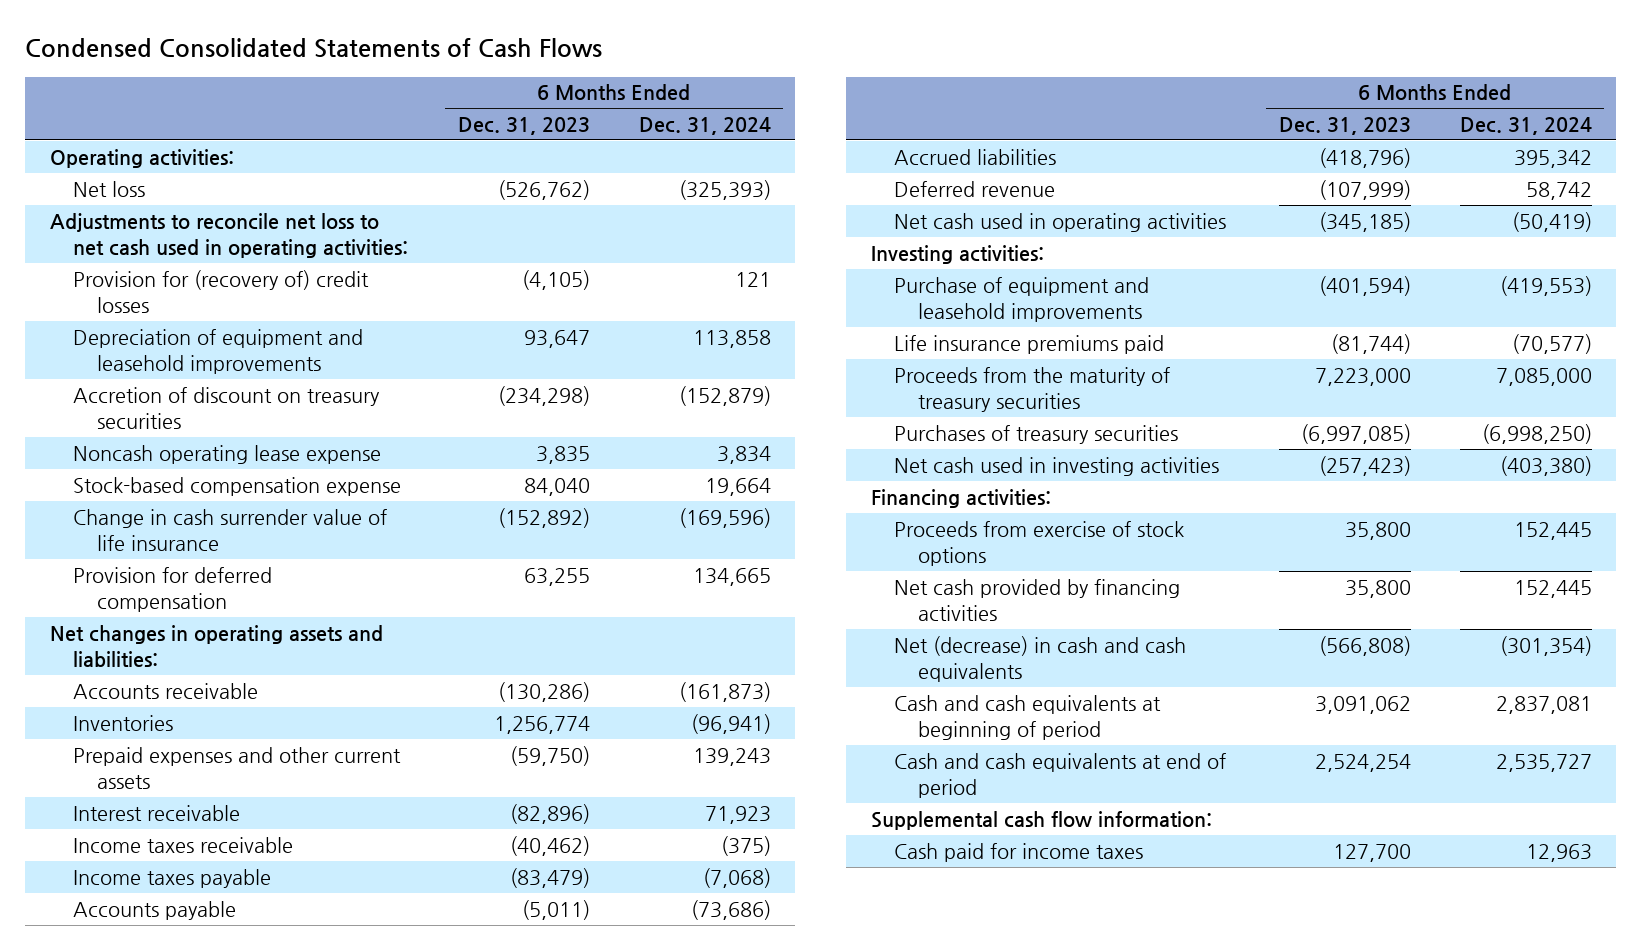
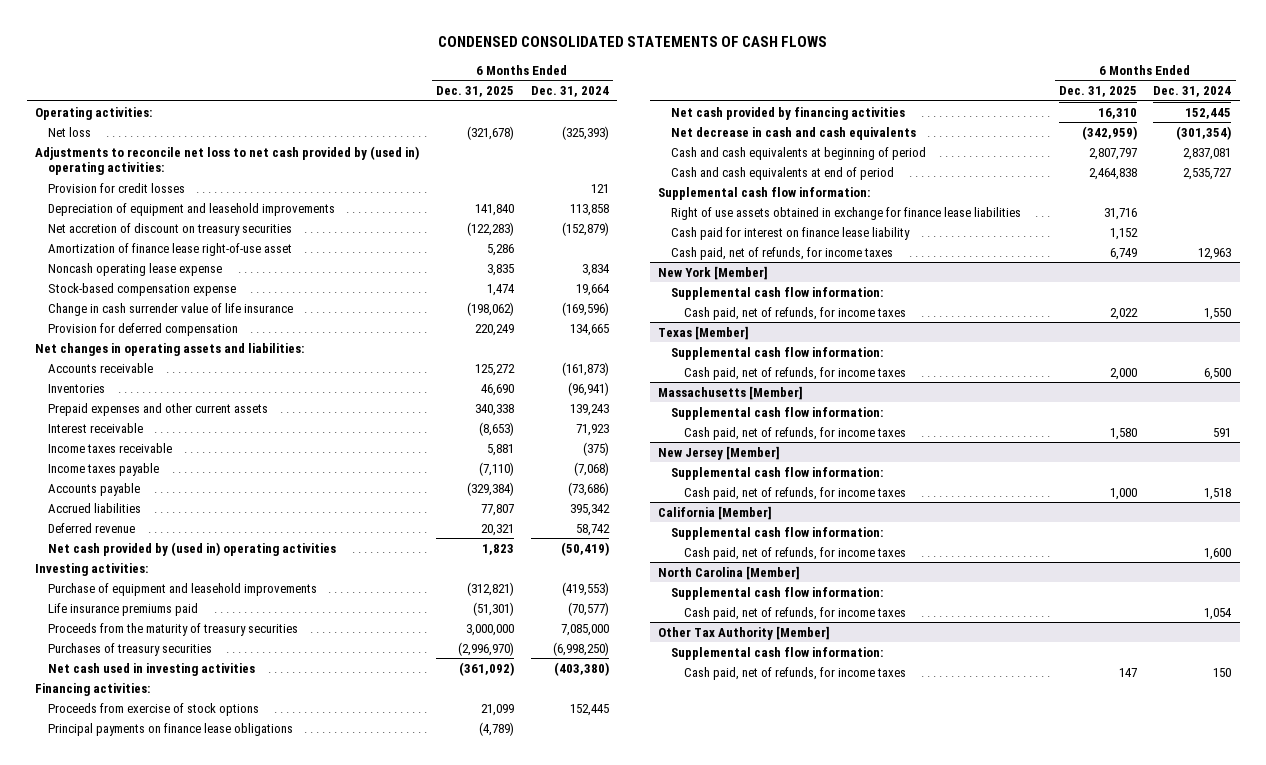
[24,38,602,59] Condensed Consolidated Statements of Cash Flows -> [438,35,828,47] CONDENSED CONSOLIDATED STATEMENTS OF CASH FLOWS
[457,117,590,136] Dec. 31, 2023 -> none
none -> [435,86,514,98] Dec. 31, 2025
[49,212,409,258] Adjustments to reconcile net loss to net cash used in operating activities: -> [34,145,419,176] Adjustments to reconcile net loss to net cash provided by (used in) operating activities:
[73,269,370,313] Provision for (recovery of) credit losses -> [47,182,185,193] Provision for credit losses
[73,386,381,429] Accretion of discount on treasury securities -> [47,222,292,236] Net accretion of discount on treasury securities
none -> [47,242,292,256] Amortization of finance lease right-of-use asset
[894,212,1227,232] Net cash used in operating activities -> [47,541,336,556] Net cash provided by (used in) operating activities
none -> [47,722,293,736] Principal payments on finance lease obligations
[894,635,1187,682] Net (decrease) in cash and cash equivalents -> [670,126,916,140] Net decrease in cash and cash equivalents
none -> [670,206,1021,220] Right of use assets obtained in exchange for finance lease liabilities
none -> [670,226,910,240] Cash paid for interest on finance lease liability
[894,842,1144,862] Cash paid for income taxes -> [670,246,893,260] Cash paid, net of refunds, for income taxes
none -> [657,265,768,280] New York [Member]
none -> [670,286,883,300] Supplemental cash flow information:
none -> [683,306,906,320] Cash paid, net of refunds, for income taxes
none -> [657,325,749,340] Texas [Member]
none -> [670,346,883,360] Supplemental cash flow information:
none -> [683,366,906,380] Cash paid, net of refunds, for income taxes
none -> [657,385,803,400] Massachusetts [Member]
none -> [670,406,883,420] Supplemental cash flow information:
none -> [683,426,906,440] Cash paid, net of refunds, for income taxes
none -> [657,445,780,460] New Jersey [Member]
none -> [670,466,883,480] Supplemental cash flow information:
none -> [683,486,906,500] Cash paid, net of refunds, for income taxes
none -> [657,505,772,520] California [Member]
none -> [670,526,883,540] Supplemental cash flow information:
none -> [683,546,906,560] Cash paid, net of refunds, for income taxes
none -> [657,565,800,580] North Carolina [Member]
none -> [670,586,883,600] Supplemental cash flow information:
none -> [683,606,906,620] Cash paid, net of refunds, for income taxes
none -> [657,625,830,640] Other Tax Authority [Member]
none -> [670,646,883,660] Supplemental cash flow information:
none -> [683,666,906,680] Cash paid, net of refunds, for income taxes

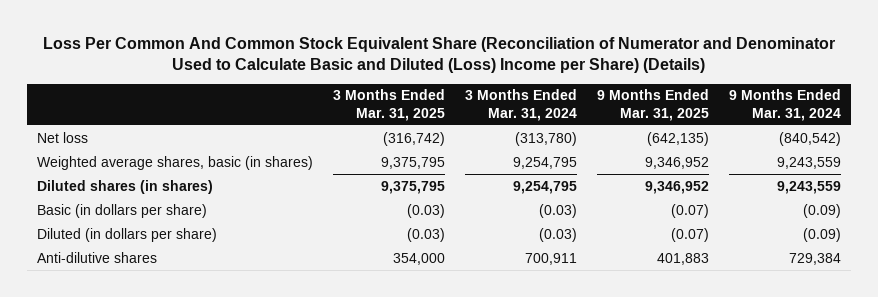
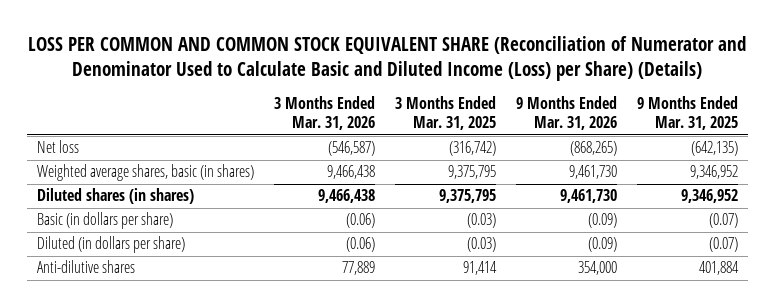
[42,36,835,74] Loss Per Common And Common Stock Equivalent Share (Reconciliation of Numerator and Denominator Used to Calculate Basic and Diluted (Loss) Income per Share) (Details) -> [28,36,747,82] LOSS PER COMMON AND COMMON STOCK EQUIVALENT SHARE (Reconciliation of Numerator and Denominator Used to Calculate Basic and Diluted Income (Loss) per Share) (Details)
[464,89,577,121] 3 Months Ended Mar. 31, 2024 -> none
[728,89,841,121] 9 Months Ended Mar. 31, 2024 -> none
none -> [273,96,375,131] 3 Months Ended Mar. 31, 2026
none -> [515,96,617,131] 9 Months Ended Mar. 31, 2026
[393,252,446,265] 354,000 -> [462,261,497,276] 91,414
[656,252,709,265] 401,883 -> [698,261,739,276] 401,884

